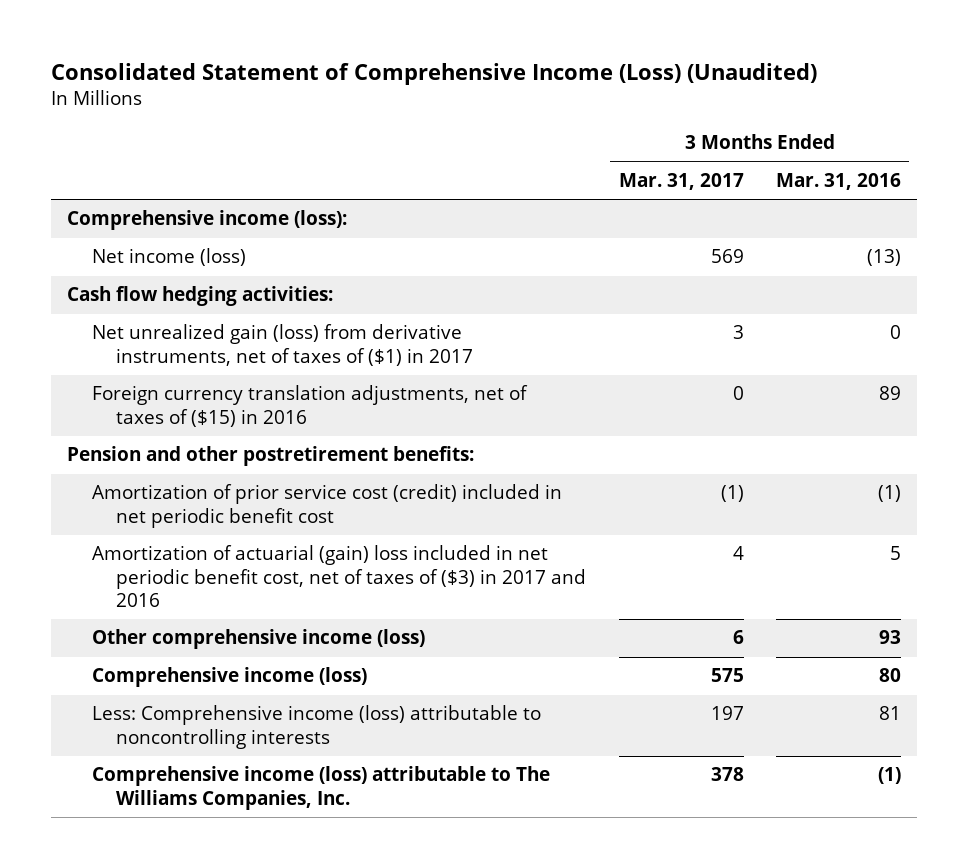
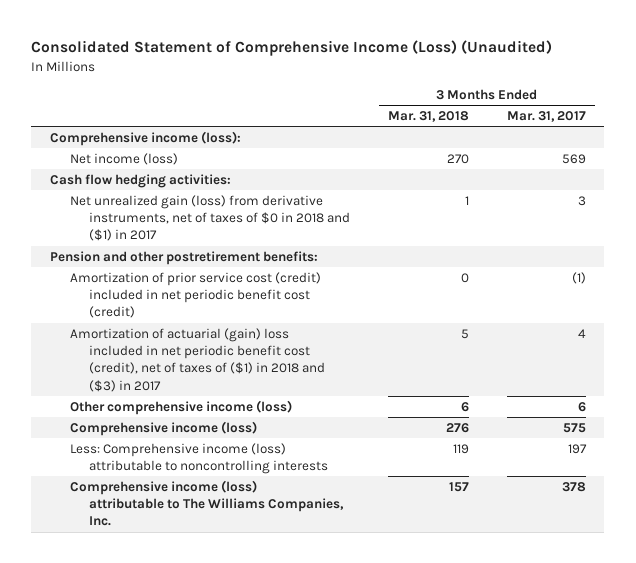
[776,172,902,190] Mar. 31, 2016 -> none
none -> [387,111,469,123] Mar. 31, 2018
[91,385,528,427] Foreign currency translation adjustments, net of taxes of ($15) in 2016 -> none
[91,324,473,366] Net unrealized gain (loss) from derivative instruments, net of taxes of ($1) in 2017 -> [69,194,351,242] Net unrealized gain (loss) from derivative instruments, net of taxes of $0 in 2018 and ($1) in 2017
[91,484,562,528] Amortization of prior service cost (credit) included in net periodic benefit cost -> [69,271,321,319] Amortization of prior service cost (credit) included in net periodic benefit cost (credit)
[91,545,586,607] Amortization of actuarial (gain) loss included in net periodic benefit cost, net of taxes of ($3) in 2017 and 2016 -> [69,327,326,392] Amortization of actuarial (gain) loss included in net periodic benefit cost (credit), net of taxes of ($1) in 2018 and ($3) in 2017

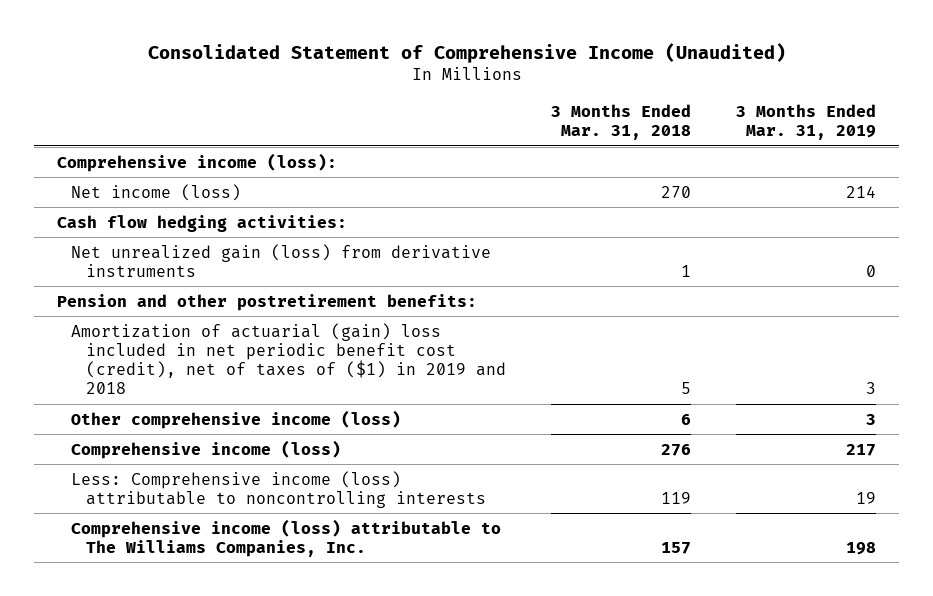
[31,40,553,57] Consolidated Statement of Comprehensive Income (Loss) (Unaudited) -> [147,43,786,64] Consolidated Statement of Comprehensive Income (Unaudited)
[506,111,586,123] Mar. 31, 2017 -> none
none -> [736,103,877,141] 3 Months Ended Mar. 31, 2019
[69,194,351,242] Net unrealized gain (loss) from derivative instruments, net of taxes of $0 in 2018 and ($1) in 2017 -> [71,243,492,277] Net unrealized gain (loss) from derivative instruments
[69,271,321,319] Amortization of prior service cost (credit) included in net periodic benefit cost (credit) -> none
[69,327,326,392] Amortization of actuarial (gain) loss included in net periodic benefit cost (credit), net of taxes of ($1) in 2018 and ($3) in 2017 -> [71,322,506,395] Amortization of actuarial (gain) loss included in net periodic benefit cost (credit), net of taxes of ($1) in 2019 and 2018

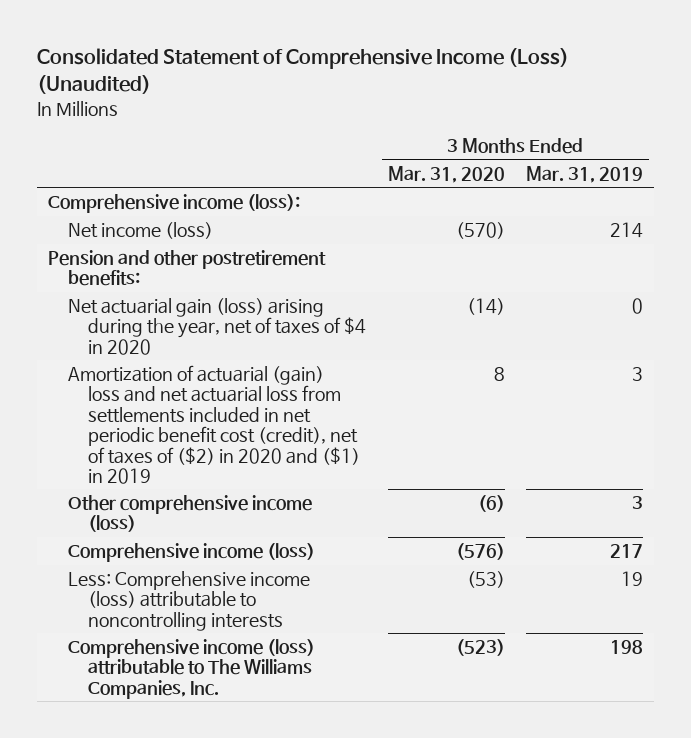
[147,43,786,64] Consolidated Statement of Comprehensive Income (Unaudited) -> [36,47,569,95] Consolidated Statement of Comprehensive Income (Loss) (Unaudited)
[550,103,691,141] 3 Months Ended Mar. 31, 2018 -> none
none -> [387,165,505,183] Mar. 31, 2020
[57,214,348,232] Cash flow hedging activities: -> none
[71,243,492,277] Net unrealized gain (loss) from derivative instruments -> none
none -> [67,298,366,355] Net actuarial gain (loss) arising during the year, net of taxes of $4 in 2020
[71,322,506,395] Amortization of actuarial (gain) loss included in net periodic benefit cost (credit), net of taxes of ($1) in 2019 and 2018 -> [67,365,360,484] Amortization of actuarial (gain) loss and net actuarial loss from settlements included in net periodic benefit cost (credit), net of taxes of ($2) in 2020 and ($1) in 2019

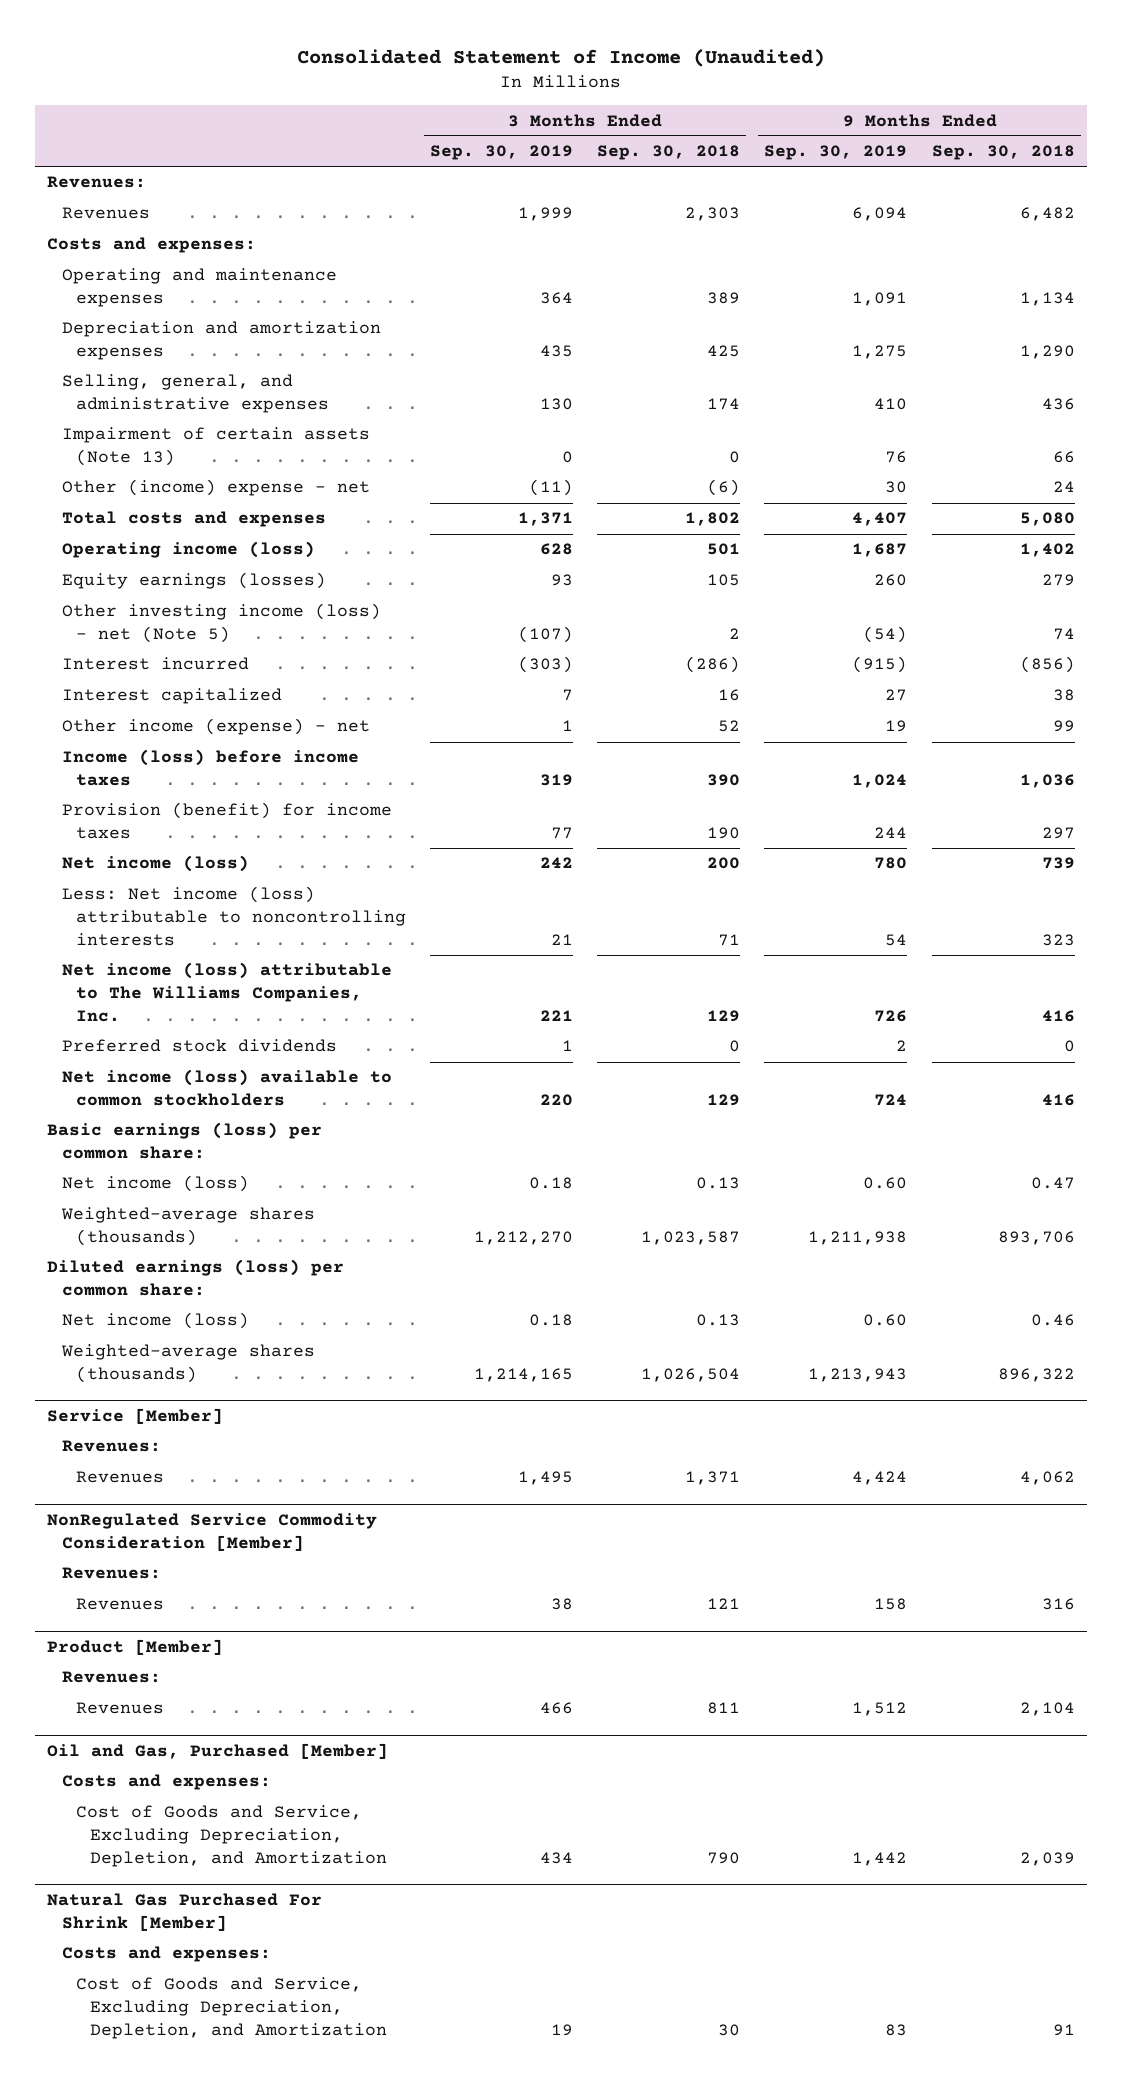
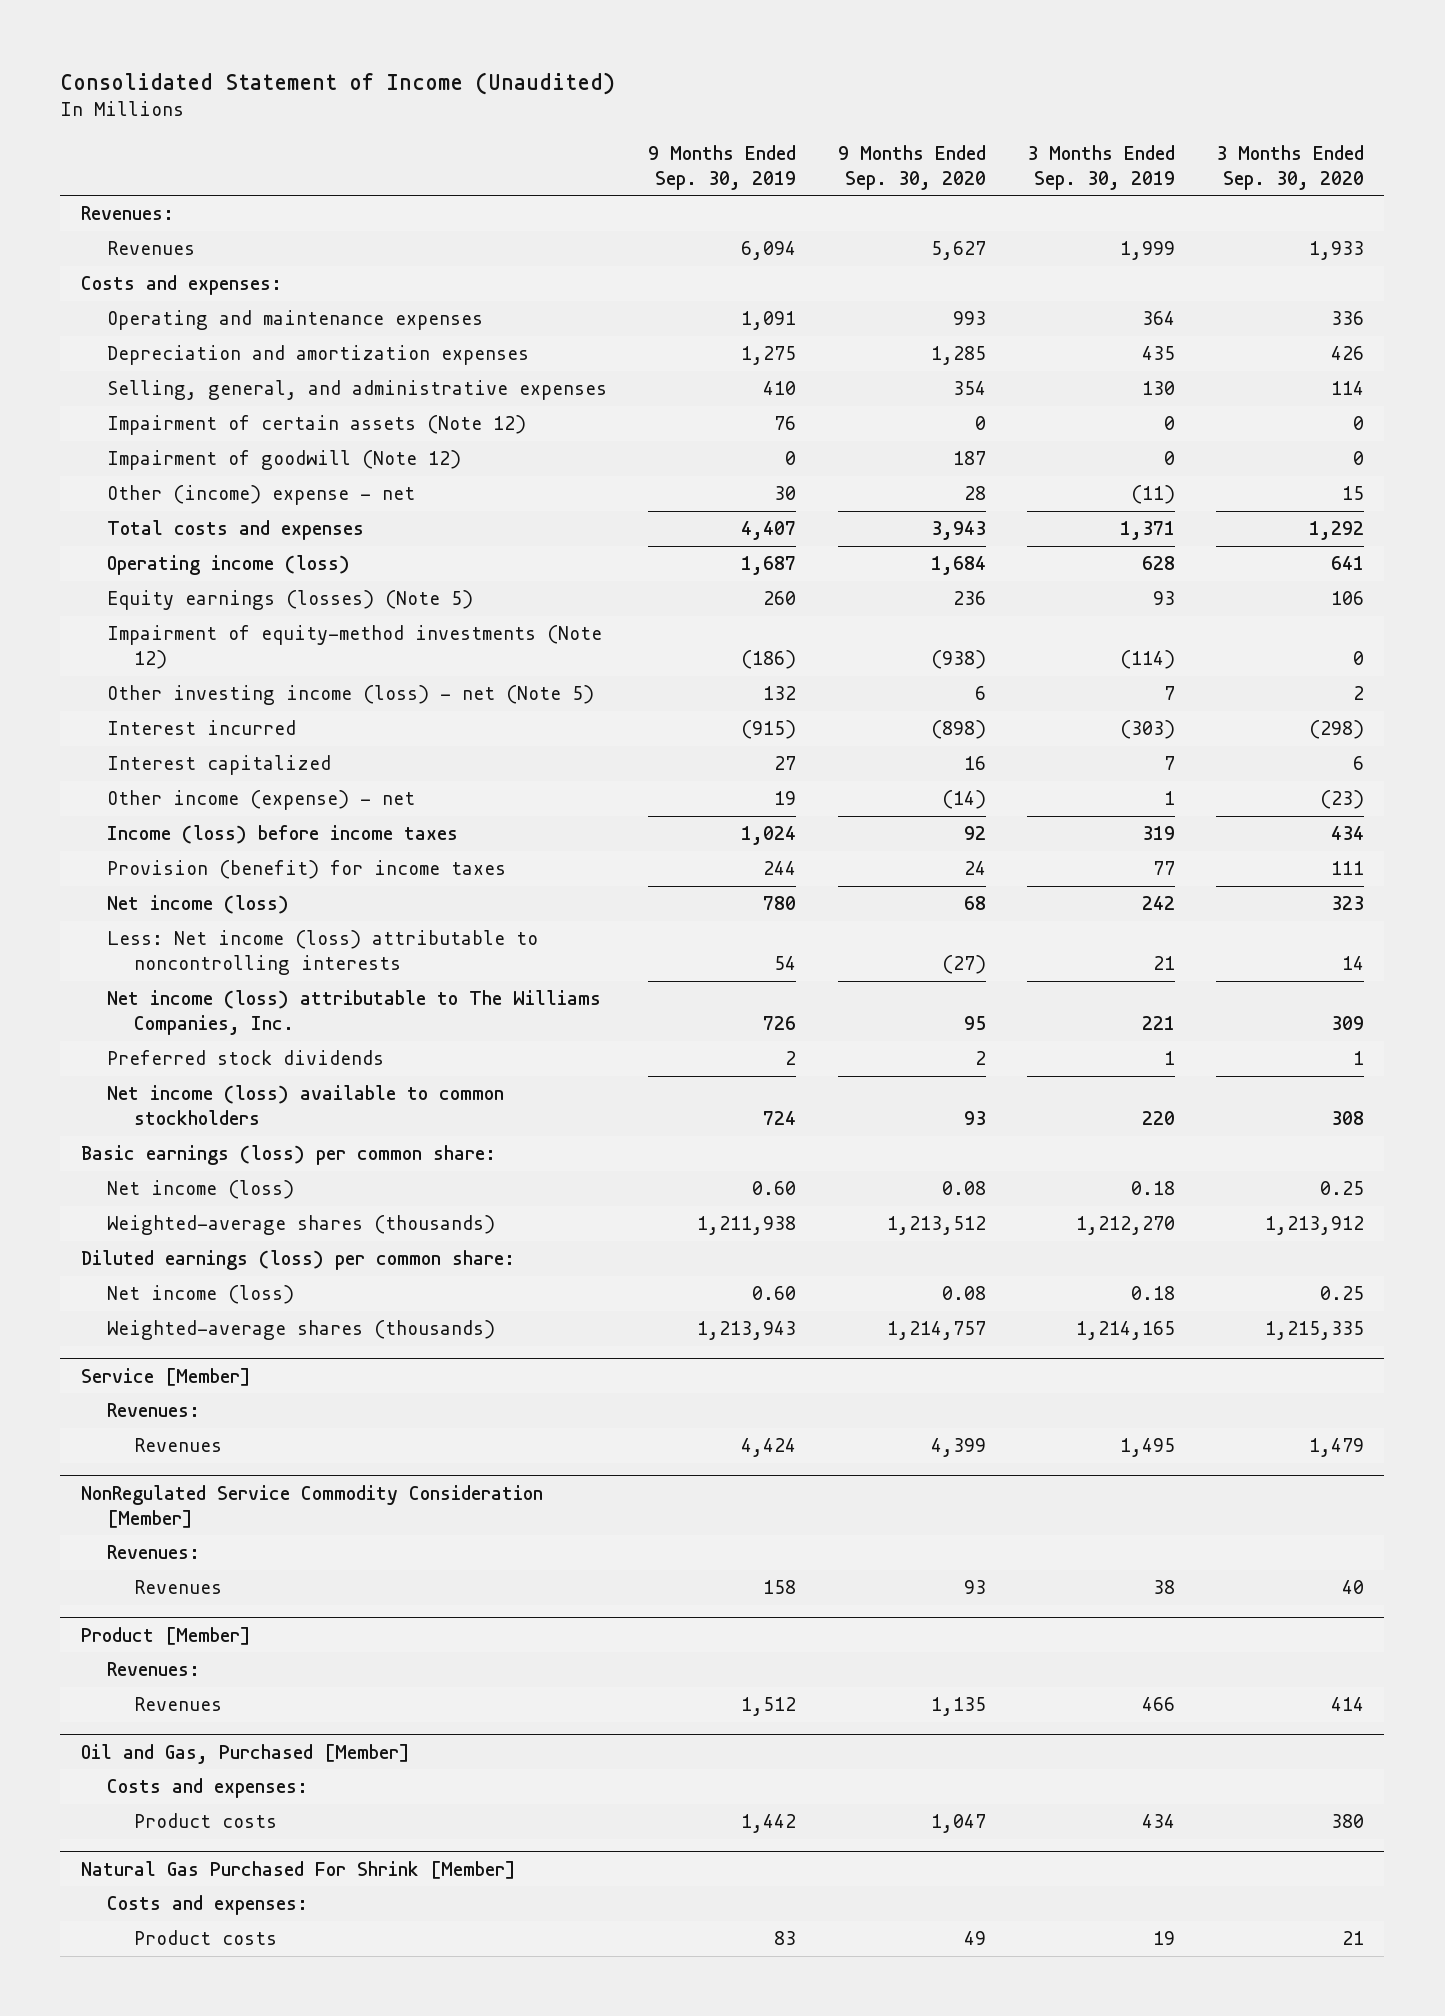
[597,145,741,161] Sep. 30, 2018 -> none
[931,145,1075,161] Sep. 30, 2018 -> none
none -> [837,144,986,190] 9 Months Ended Sep. 30, 2020
none -> [1215,144,1364,190] 3 Months Ended Sep. 30, 2020
[61,427,370,467] Impairment of certain assets (Note 13) -> [107,415,527,436] Impairment of certain assets (Note 12)
none -> [107,450,462,471] Impairment of goodwill (Note 12)
[61,572,326,590] Equity earnings (losses) -> [107,590,474,611] Equity earnings (losses) (Note 5)
none -> [107,625,603,670] Impairment of equity-method investments (Note 12)
[518,626,574,644] (107) -> [1163,686,1175,701] 7
[863,626,908,644] (54) -> [763,686,797,701] 132
[75,1805,388,1868] Cost of Goods and Service, Excluding Depreciation, Depletion, and Amortization -> [133,1813,277,1829] Product costs
[75,1977,388,2040] Cost of Goods and Service, Excluding Depreciation, Depletion, and Amortization -> [133,1930,277,1946] Product costs

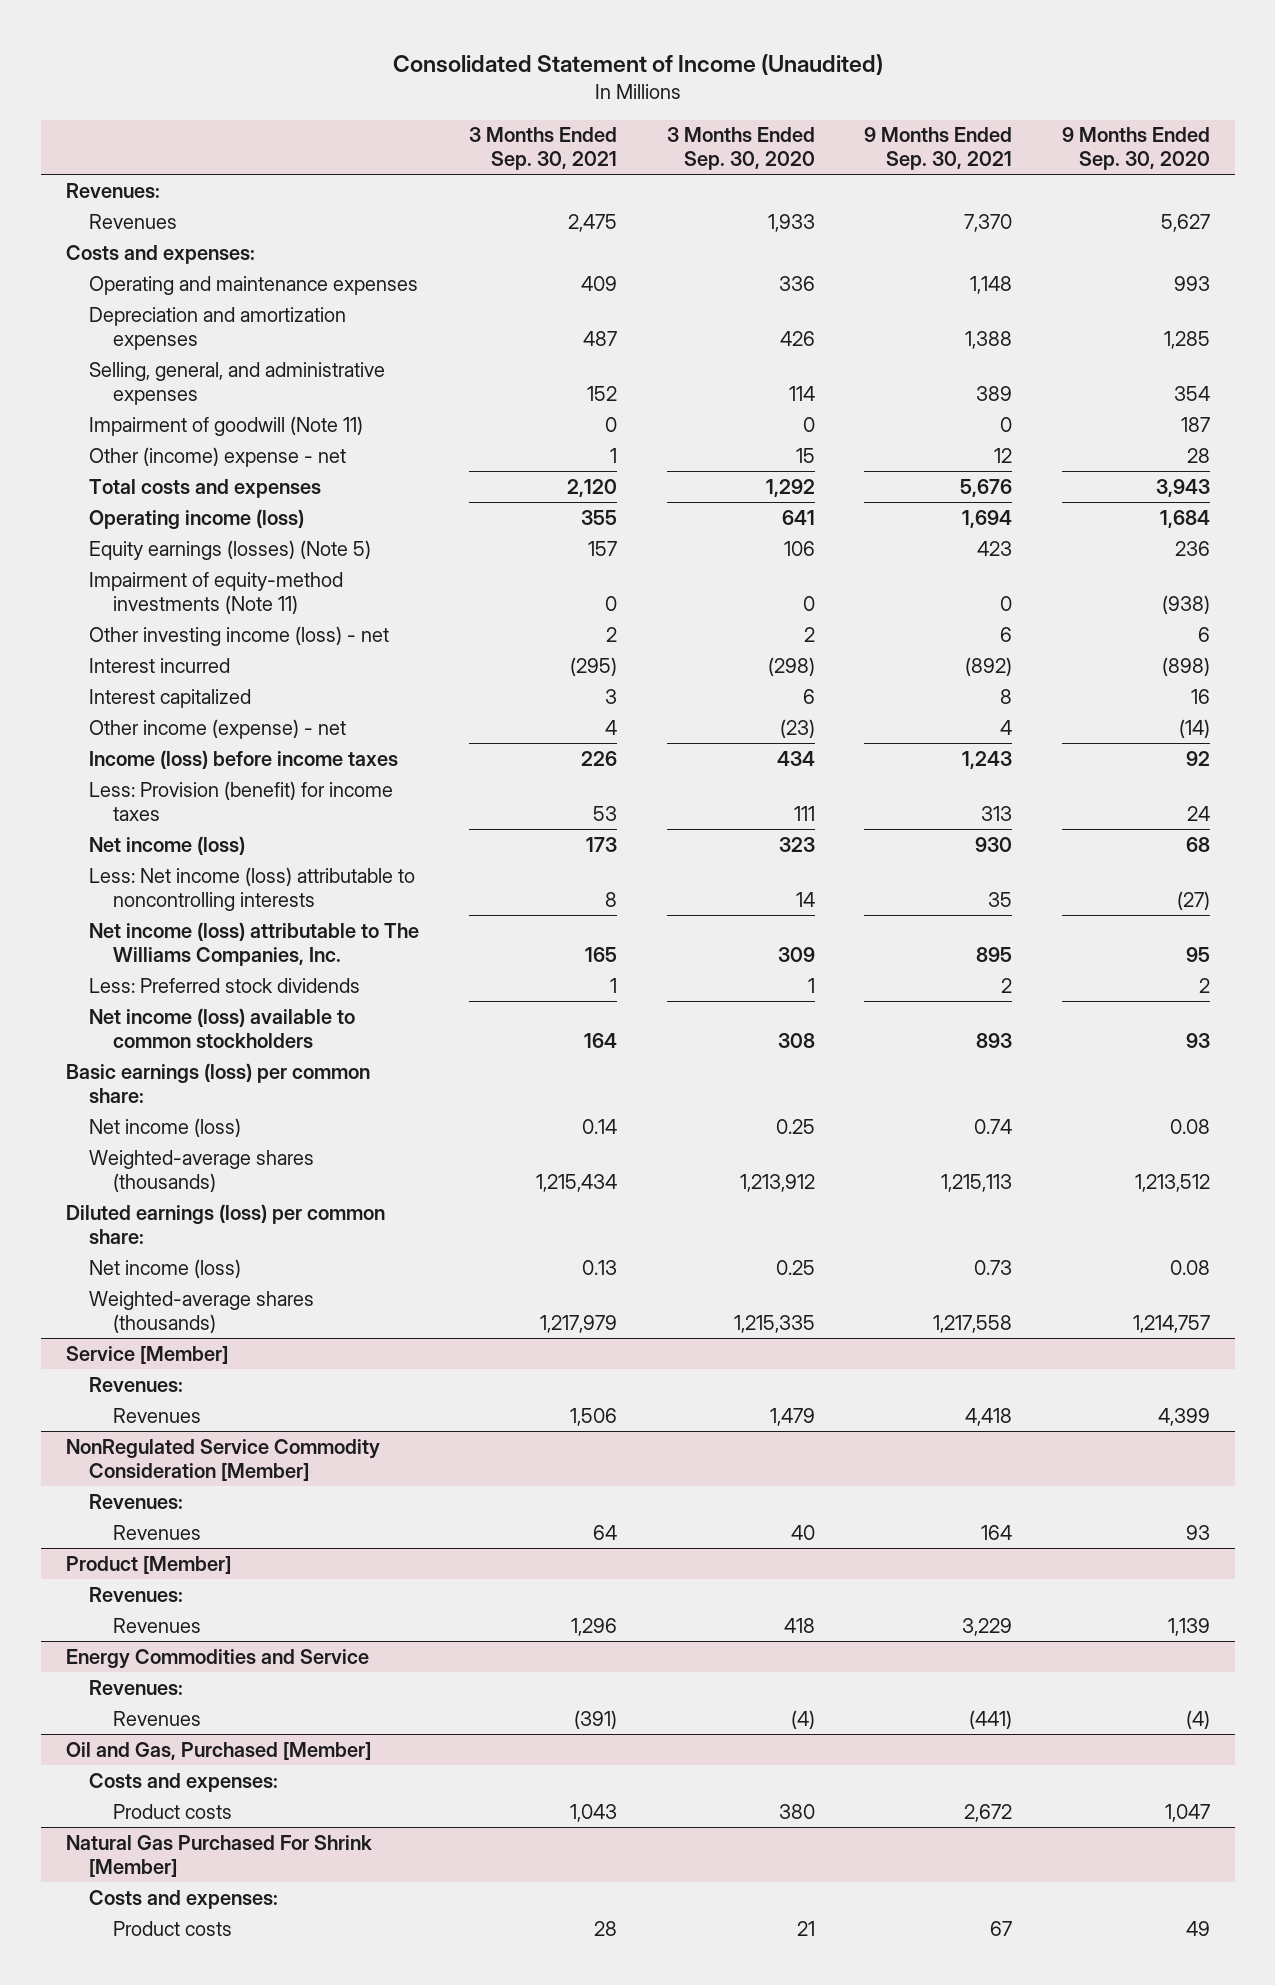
[648,144,797,190] 9 Months Ended Sep. 30, 2019 -> none
[1026,144,1175,190] 3 Months Ended Sep. 30, 2019 -> none
none -> [468,127,617,171] 3 Months Ended Sep. 30, 2021
none -> [864,127,1013,171] 9 Months Ended Sep. 30, 2021
[107,415,527,436] Impairment of certain assets (Note 12) -> none
[107,450,462,471] Impairment of goodwill (Note 12) -> [89,415,364,436] Impairment of goodwill (Note 11)
[107,625,603,670] Impairment of equity-method investments (Note 12) -> [89,571,344,614] Impairment of equity-method investments (Note 11)
[107,685,595,706] Other investing income (loss) - net (Note 5) -> [89,625,390,646] Other investing income (loss) - net
[107,860,507,880] Provision (benefit) for income taxes -> [89,780,394,821] Less: Provision (benefit) for income taxes
[107,1050,385,1066] Preferred stock dividends -> [89,977,361,993] Less: Preferred stock dividends
[930,1697,986,1717] 1,135 -> [1167,1617,1210,1636] 1,139
[1330,1697,1364,1712] 414 -> [783,1617,815,1633] 418
none -> [65,1648,369,1669] Energy Commodities and Service
none -> [89,1679,184,1695] Revenues:
none -> [113,1710,202,1726] Revenues

